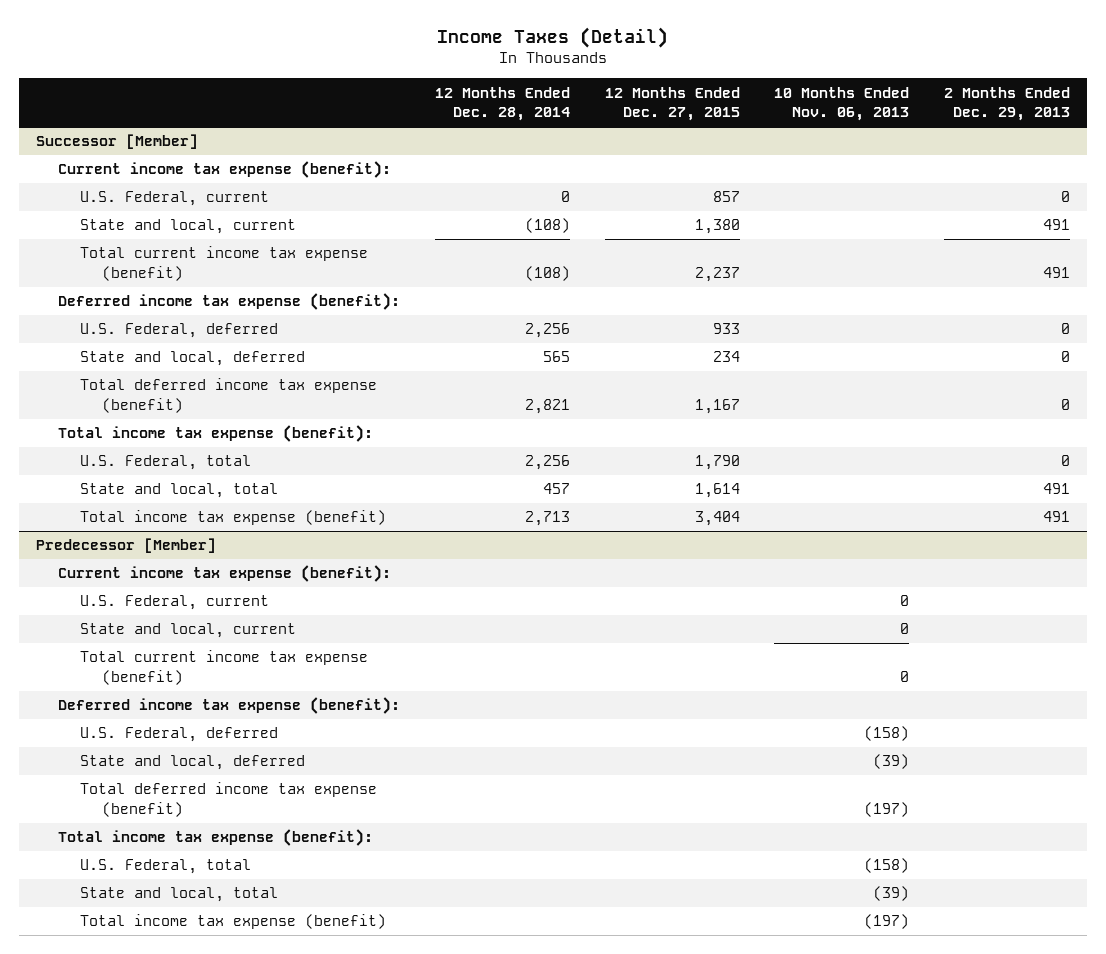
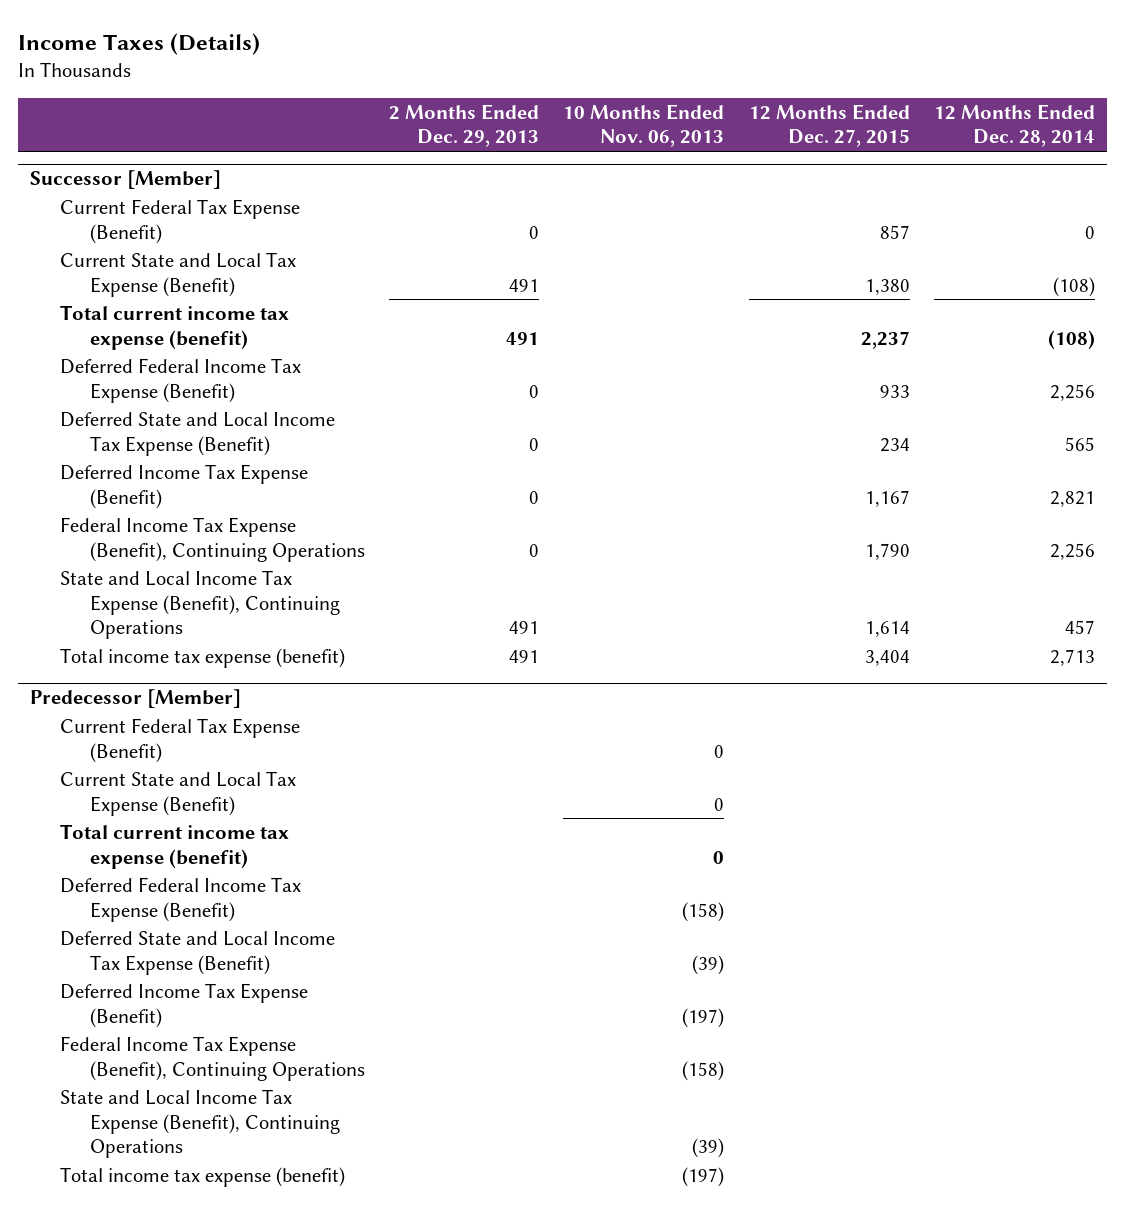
[437,26,669,48] Income Taxes (Detail) -> [17,32,260,55] Income Taxes (Details)
[58,161,392,179] Current income tax expense (benefit): -> none
[80,191,270,207] U.S. Federal, current -> [60,199,301,244] Current Federal Tax Expense (Benefit)
[80,219,297,235] State and local, current -> [60,252,297,297] Current State and Local Tax Expense (Benefit)
[58,293,401,311] Deferred income tax expense (benefit): -> none
[58,425,374,443] Total income tax expense (benefit): -> none
[80,323,279,339] U.S. Federal, deferred -> [60,358,302,403] Deferred Federal Income Tax Expense (Benefit)
[80,351,306,367] State and local, deferred -> [60,412,336,456] Deferred State and Local Income Tax Expense (Benefit)
[80,378,378,414] Total deferred income tax expense (benefit) -> [60,464,309,509] Deferred Income Tax Expense (Benefit)
[80,455,252,471] U.S. Federal, total -> [60,517,366,562] Federal Income Tax Expense (Benefit), Continuing Operations
[80,483,279,499] State and local, total -> [60,570,341,639] State and Local Income Tax Expense (Benefit), Continuing Operations
[58,565,392,583] Current income tax expense (benefit): -> none
[80,595,270,611] U.S. Federal, current -> [60,718,301,763] Current Federal Tax Expense (Benefit)
[80,623,297,639] State and local, current -> [60,771,297,816] Current State and Local Tax Expense (Benefit)
[58,697,401,715] Deferred income tax expense (benefit): -> none
[58,829,374,847] Total income tax expense (benefit): -> none
[80,727,279,743] U.S. Federal, deferred -> [60,877,302,922] Deferred Federal Income Tax Expense (Benefit)
[80,755,306,771] State and local, deferred -> [60,931,336,975] Deferred State and Local Income Tax Expense (Benefit)
[80,782,378,818] Total deferred income tax expense (benefit) -> [60,983,309,1028] Deferred Income Tax Expense (Benefit)
[80,859,252,875] U.S. Federal, total -> [60,1036,366,1081] Federal Income Tax Expense (Benefit), Continuing Operations
[80,887,279,903] State and local, total -> [60,1089,341,1158] State and Local Income Tax Expense (Benefit), Continuing Operations

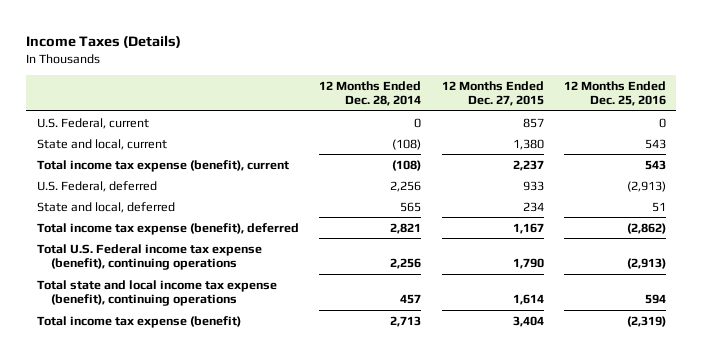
[389,104,540,148] 2 Months Ended Dec. 29, 2013 -> none
[563,104,725,148] 10 Months Ended Nov. 06, 2013 -> none
none -> [564,80,667,107] 12 Months Ended Dec. 25, 2016
[29,170,221,190] Successor [Member] -> none
[60,199,301,244] Current Federal Tax Expense (Benefit) -> [36,117,149,129] U.S. Federal, current
[60,252,297,297] Current State and Local Tax Expense (Benefit) -> [36,138,167,150] State and local, current
[60,305,290,350] Total current income tax expense (benefit) -> [36,159,289,172] Total income tax expense (benefit), current
[60,358,302,403] Deferred Federal Income Tax Expense (Benefit) -> [36,180,157,192] U.S. Federal, deferred
[60,412,336,456] Deferred State and Local Income Tax Expense (Benefit) -> [36,201,175,213] State and local, deferred
[60,464,309,509] Deferred Income Tax Expense (Benefit) -> [36,222,299,235] Total income tax expense (benefit), deferred
[60,517,366,562] Federal Income Tax Expense (Benefit), Continuing Operations -> [36,243,262,271] Total U.S. Federal income tax expense (benefit), continuing operations
[60,570,341,639] State and Local Income Tax Expense (Benefit), Continuing Operations -> [36,279,277,307] Total state and local income tax expense (benefit), continuing operations
[29,689,241,709] Predecessor [Member] -> none
[60,718,301,763] Current Federal Tax Expense (Benefit) -> none
[60,771,297,816] Current State and Local Tax Expense (Benefit) -> none
[60,824,290,869] Total current income tax expense (benefit) -> none
[60,877,302,922] Deferred Federal Income Tax Expense (Benefit) -> none
[60,931,336,975] Deferred State and Local Income Tax Expense (Benefit) -> none
[60,983,309,1028] Deferred Income Tax Expense (Benefit) -> none
[60,1036,366,1081] Federal Income Tax Expense (Benefit), Continuing Operations -> none
[60,1089,341,1158] State and Local Income Tax Expense (Benefit), Continuing Operations -> none
[60,1167,346,1188] Total income tax expense (benefit) -> none

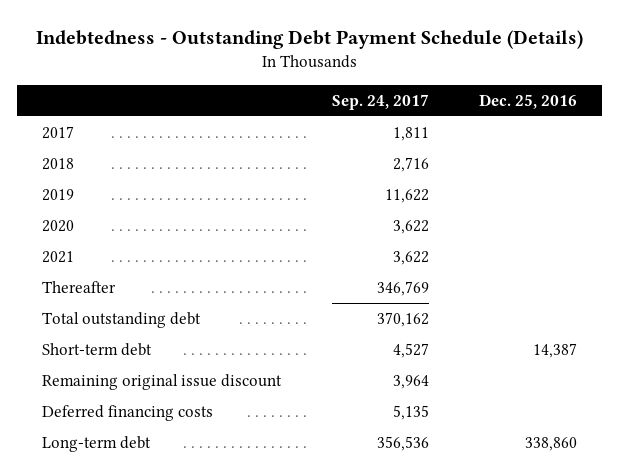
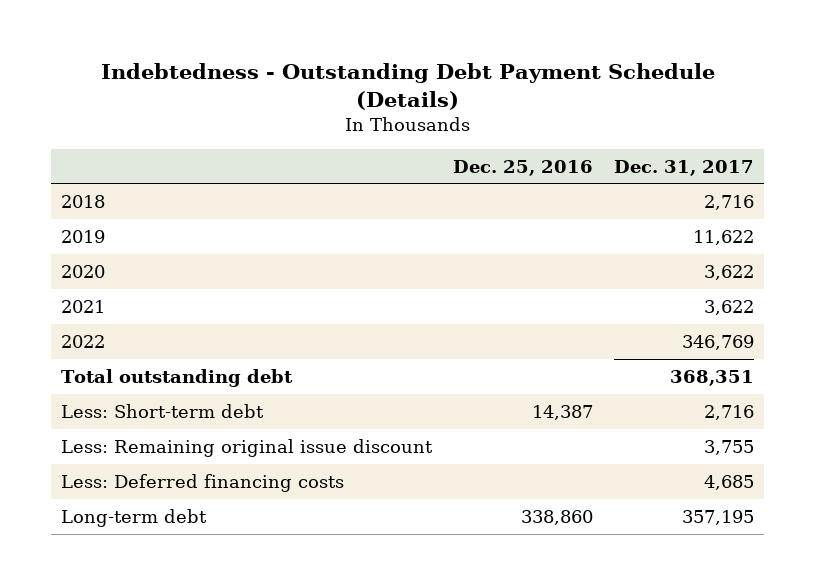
[331,93,429,110] Sep. 24, 2017 -> none
none -> [613,159,754,176] Dec. 31, 2017
[42,126,75,140] 2017 -> none
[42,281,117,294] Thereafter -> [61,334,106,348] 2022
[42,343,153,357] Short-term debt -> [61,403,265,418] Less: Short-term debt
[42,374,283,391] Remaining original issue discount -> [61,438,434,457] Less: Remaining original issue discount
[42,405,214,422] Deferred financing costs -> [61,473,345,492] Less: Deferred financing costs

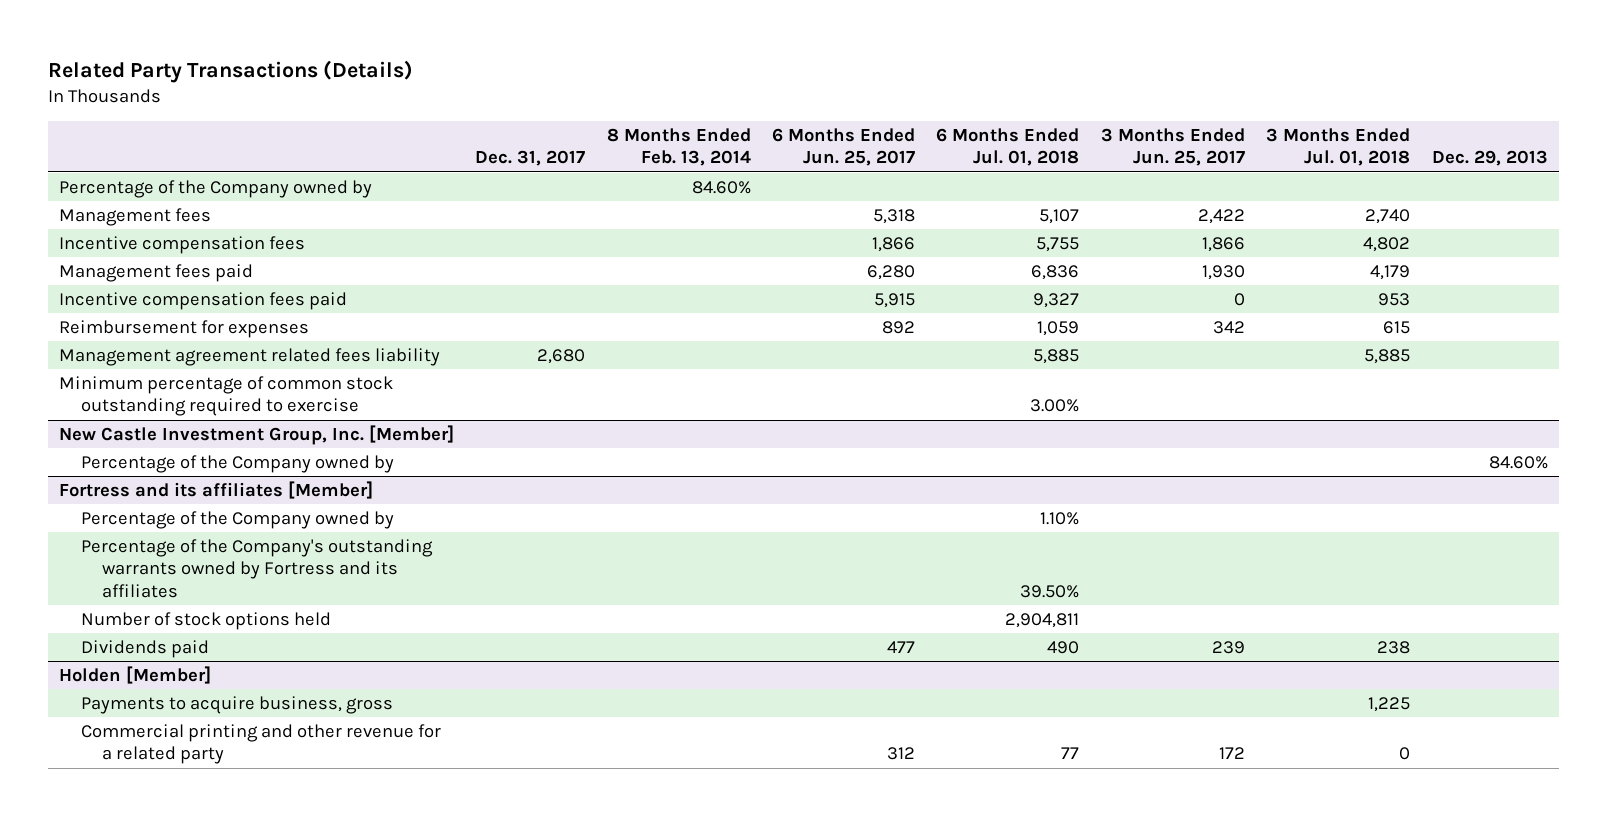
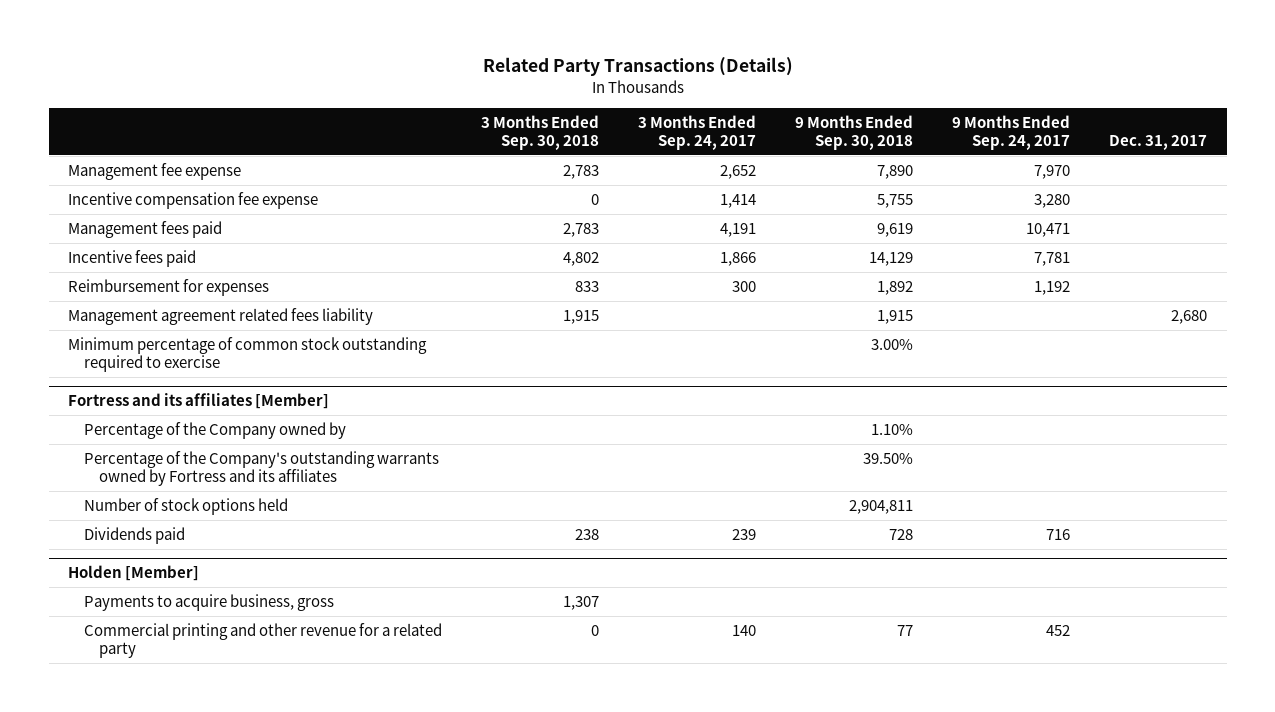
[606,127,751,167] 8 Months Ended Feb. 13, 2014 -> none
[772,127,916,167] 6 Months Ended Jun. 25, 2017 -> none
[936,127,1080,167] 6 Months Ended Jul. 01, 2018 -> none
[1100,127,1245,167] 3 Months Ended Jun. 25, 2017 -> none
[1266,127,1411,167] 3 Months Ended Jul. 01, 2018 -> none
[1431,150,1548,167] Dec. 29, 2013 -> none
none -> [480,114,599,150] 3 Months Ended Sep. 30, 2018
none -> [637,114,756,150] 3 Months Ended Sep. 24, 2017
none -> [794,114,913,150] 9 Months Ended Sep. 30, 2018
none -> [951,114,1070,150] 9 Months Ended Sep. 24, 2017
[58,179,372,198] Percentage of the Company owned by -> none
[58,207,211,226] Management fees -> [68,163,242,181] Management fee expense
[58,235,305,254] Incentive compensation fees -> [68,192,319,210] Incentive compensation fee expense
[58,291,347,310] Incentive compensation fees paid -> [68,250,197,268] Incentive fees paid
[58,424,454,445] New Castle Investment Group, Inc. [Member] -> none
[80,454,394,473] Percentage of the Company owned by -> none

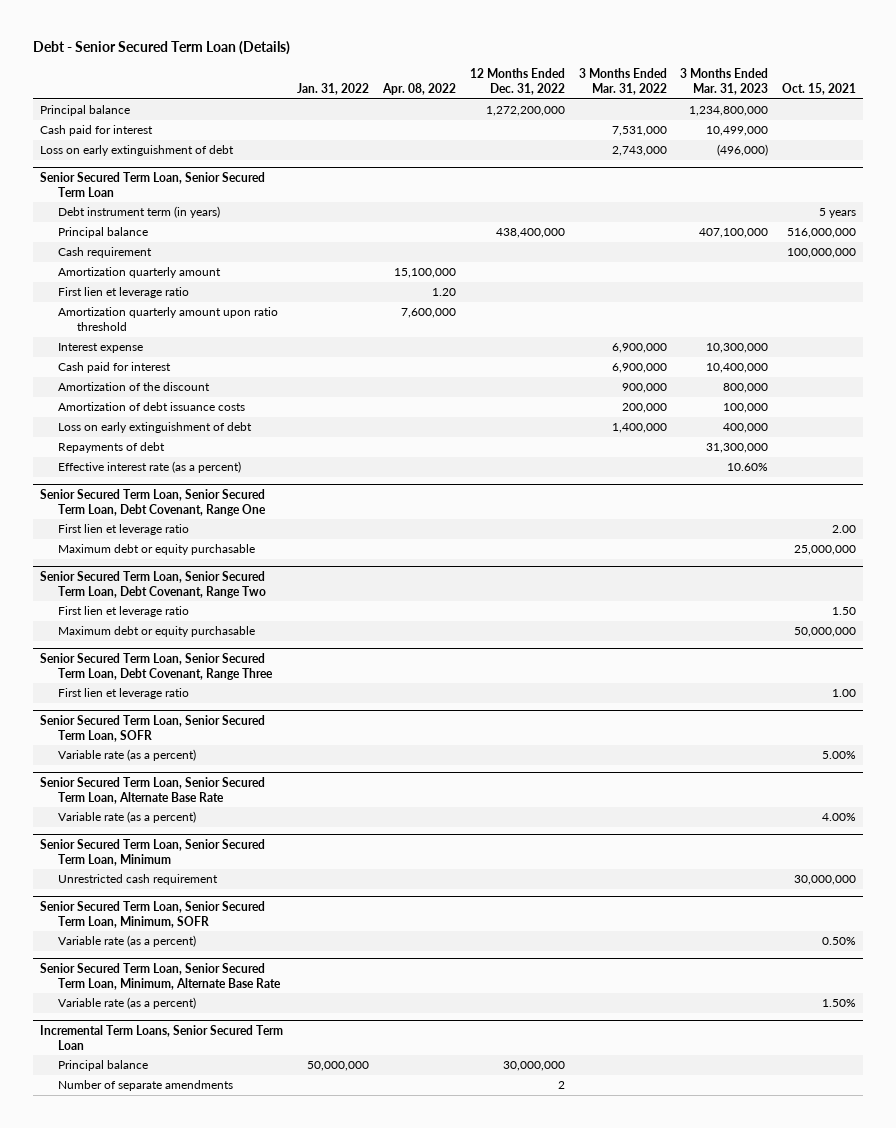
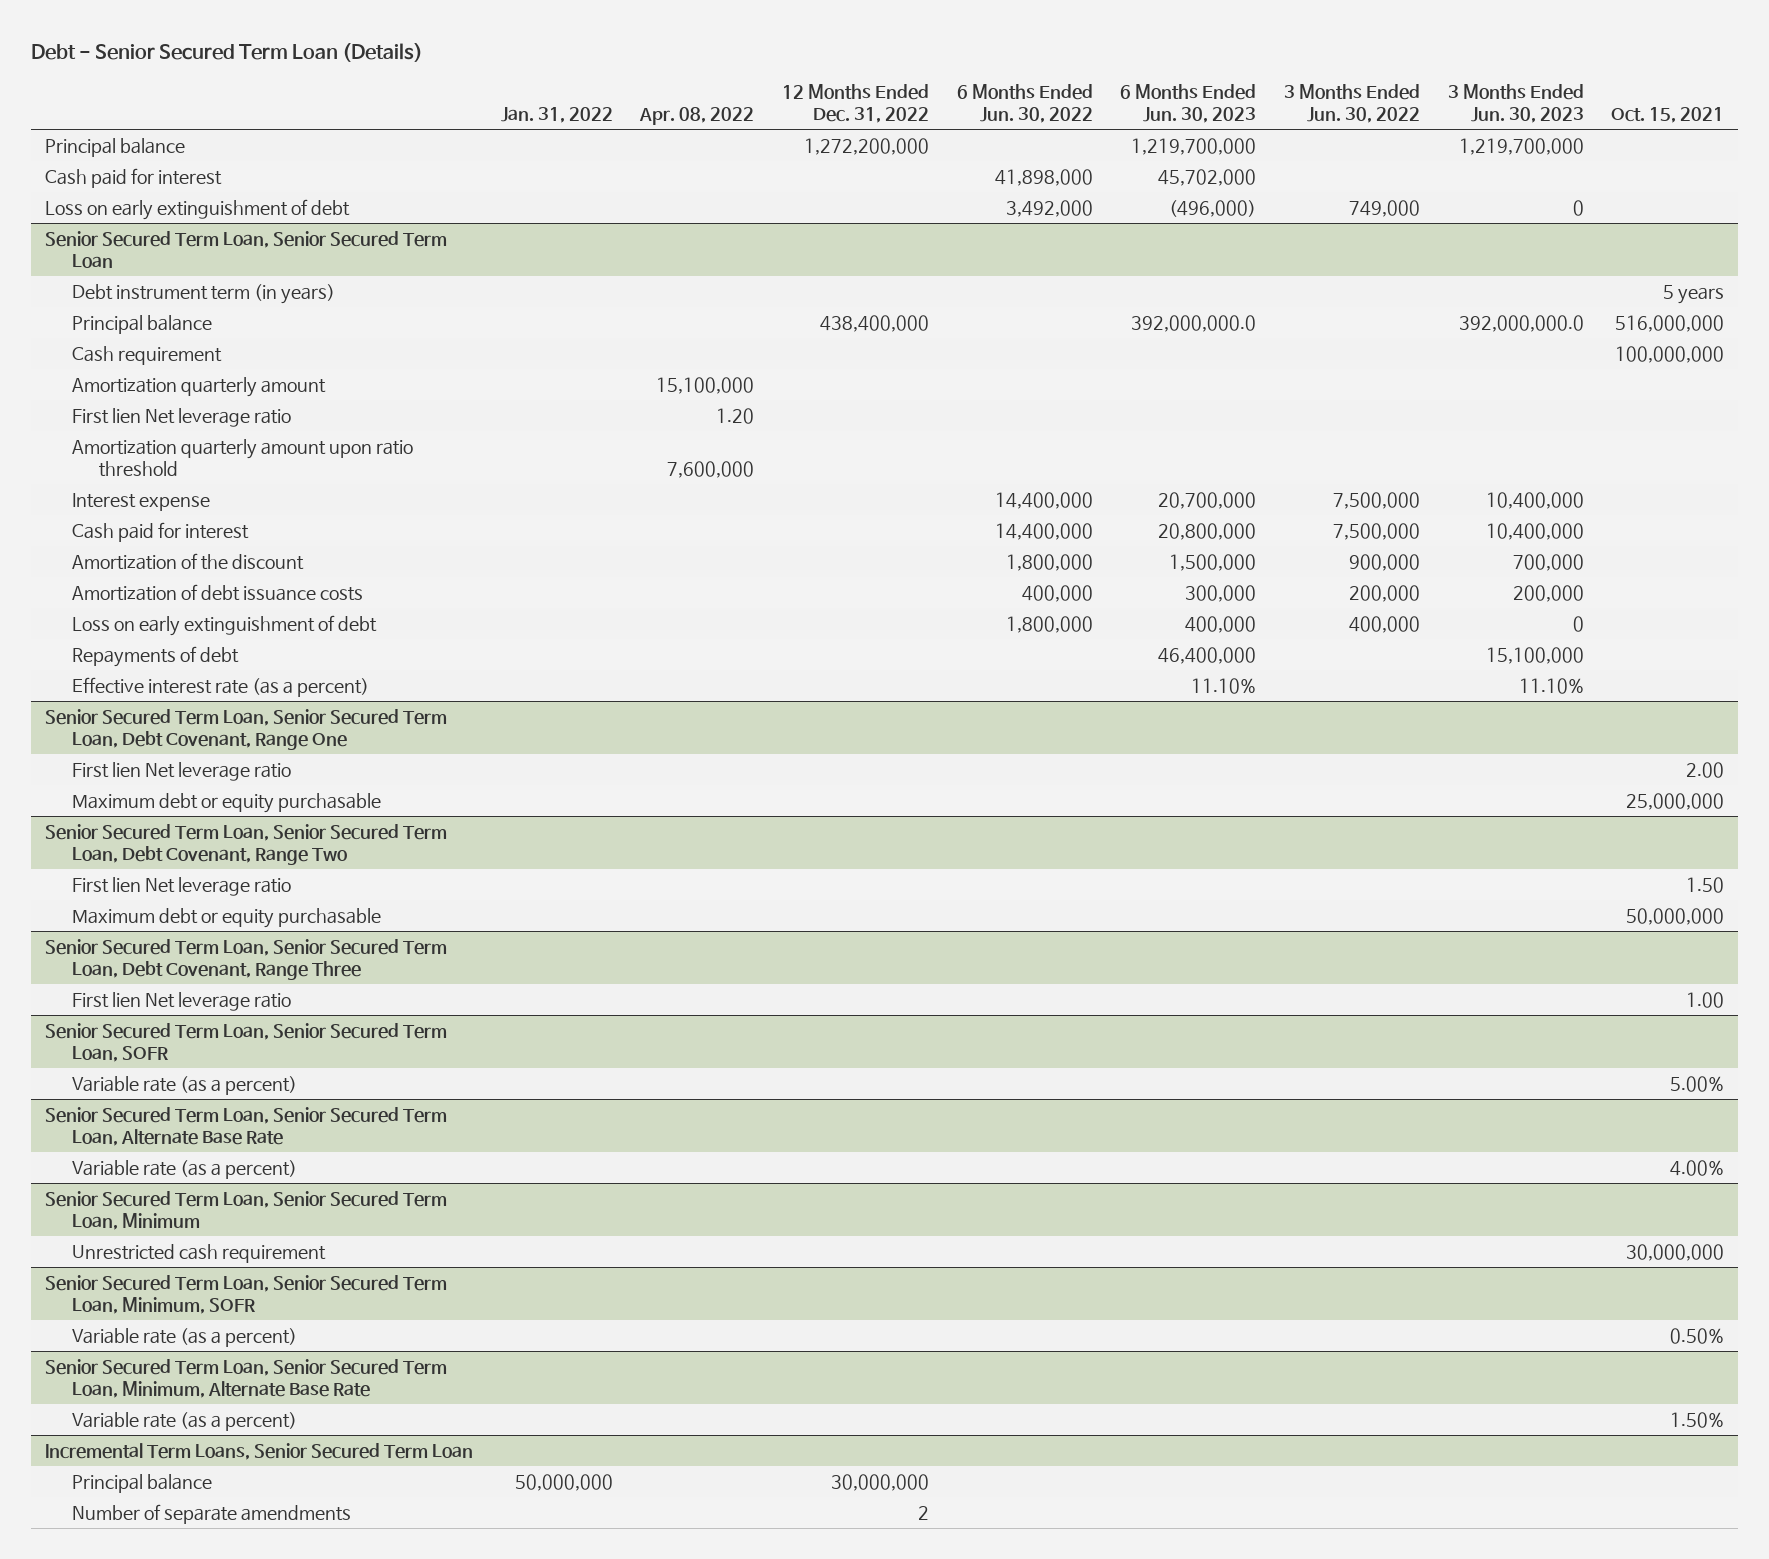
[578,68,667,96] 3 Months Ended Mar. 31, 2022 -> none
[680,68,769,96] 3 Months Ended Mar. 31, 2023 -> none
none -> [956,84,1093,123] 6 Months Ended Jun. 30, 2022
none -> [1120,84,1257,123] 6 Months Ended Jun. 30, 2023
none -> [1283,84,1420,123] 3 Months Ended Jun. 30, 2022
none -> [1447,84,1584,123] 3 Months Ended Jun. 30, 2023
[58,287,190,299] First lien et leverage ratio -> [72,408,292,428] First lien Net leverage ratio
[58,524,190,536] First lien et leverage ratio -> [72,762,292,782] First lien Net leverage ratio
[58,606,190,618] First lien et leverage ratio -> [72,877,292,897] First lien Net leverage ratio
[58,688,190,700] First lien et leverage ratio -> [72,992,292,1012] First lien Net leverage ratio

